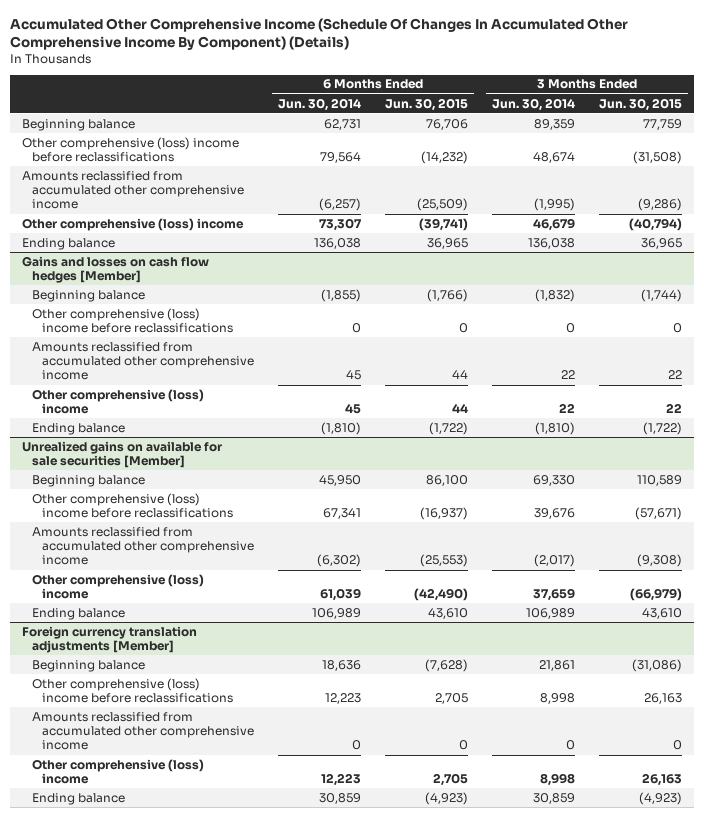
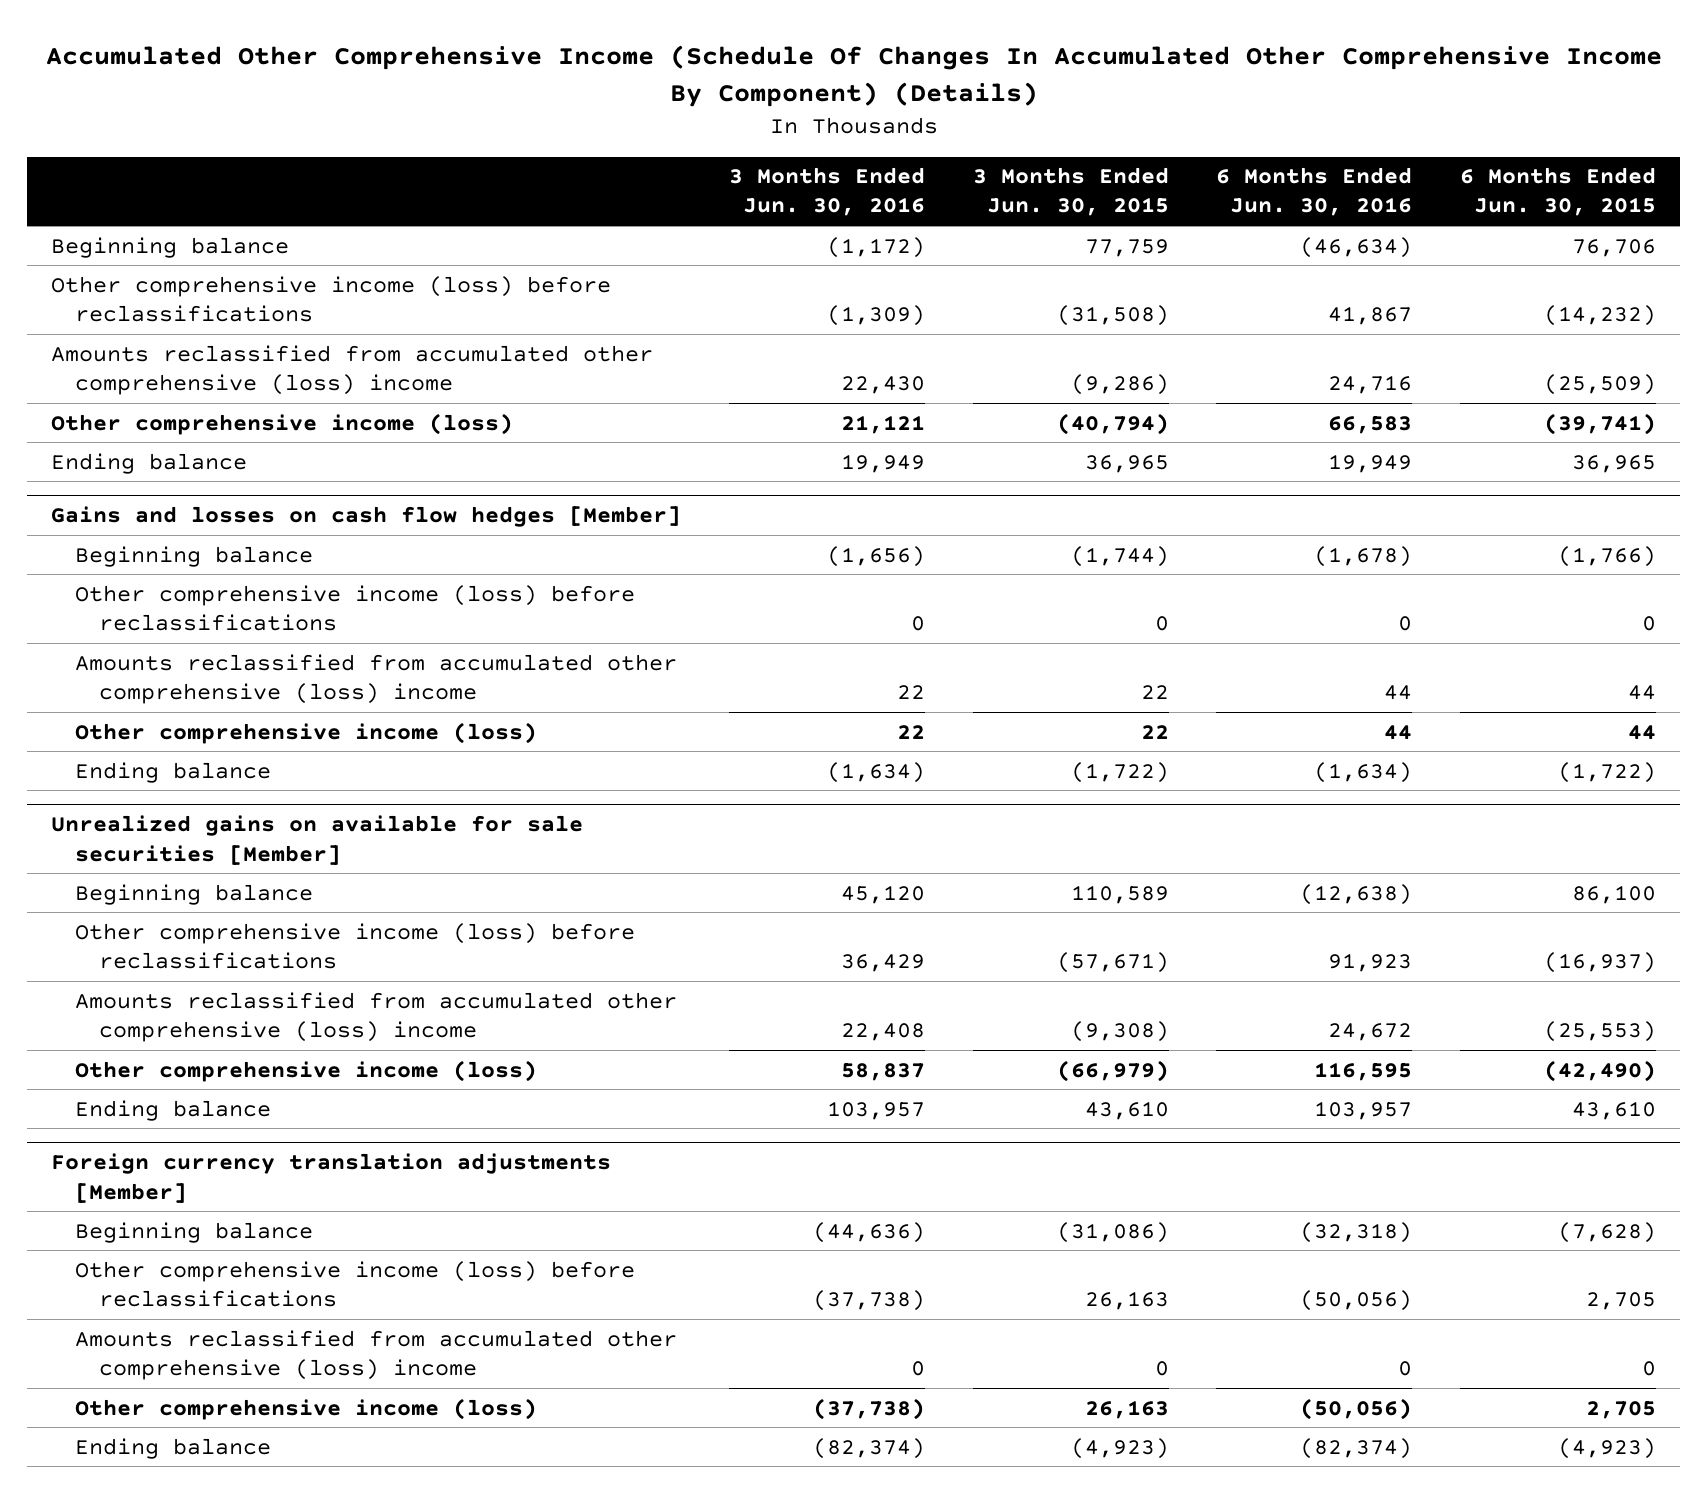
[277,97,361,111] Jun. 30, 2014 -> none
[491,97,575,111] Jun. 30, 2014 -> none
none -> [729,167,926,217] 3 Months Ended Jun. 30, 2016
none -> [1216,167,1413,217] 6 Months Ended Jun. 30, 2016
[22,136,240,163] Other comprehensive (loss) income before reclassifications -> [51,275,612,322] Other comprehensive income (loss) before reclassifications
[22,170,245,210] Amounts reclassified from accumulated other comprehensive income -> [51,344,654,395] Amounts reclassified from accumulated other comprehensive (loss) income
[22,217,245,231] Other comprehensive (loss) income -> [51,412,514,435] Other comprehensive income (loss)
[32,307,233,334] Other comprehensive (loss) income before reclassifications -> [75,584,636,631] Other comprehensive income (loss) before reclassifications
[32,341,254,381] Amounts reclassified from accumulated other comprehensive income -> [75,653,678,704] Amounts reclassified from accumulated other comprehensive (loss) income
[32,388,205,415] Other comprehensive (loss) income -> [75,721,538,744] Other comprehensive income (loss)
[32,492,233,519] Other comprehensive (loss) income before reclassifications -> [75,922,636,969] Other comprehensive income (loss) before reclassifications
[32,526,254,566] Amounts reclassified from accumulated other comprehensive income -> [75,991,678,1042] Amounts reclassified from accumulated other comprehensive (loss) income
[32,573,205,600] Other comprehensive (loss) income -> [75,1059,538,1082] Other comprehensive income (loss)
[32,677,233,704] Other comprehensive (loss) income before reclassifications -> [75,1260,636,1307] Other comprehensive income (loss) before reclassifications
[32,711,254,751] Amounts reclassified from accumulated other comprehensive income -> [75,1329,678,1380] Amounts reclassified from accumulated other comprehensive (loss) income
[32,758,205,785] Other comprehensive (loss) income -> [75,1397,538,1420] Other comprehensive income (loss)

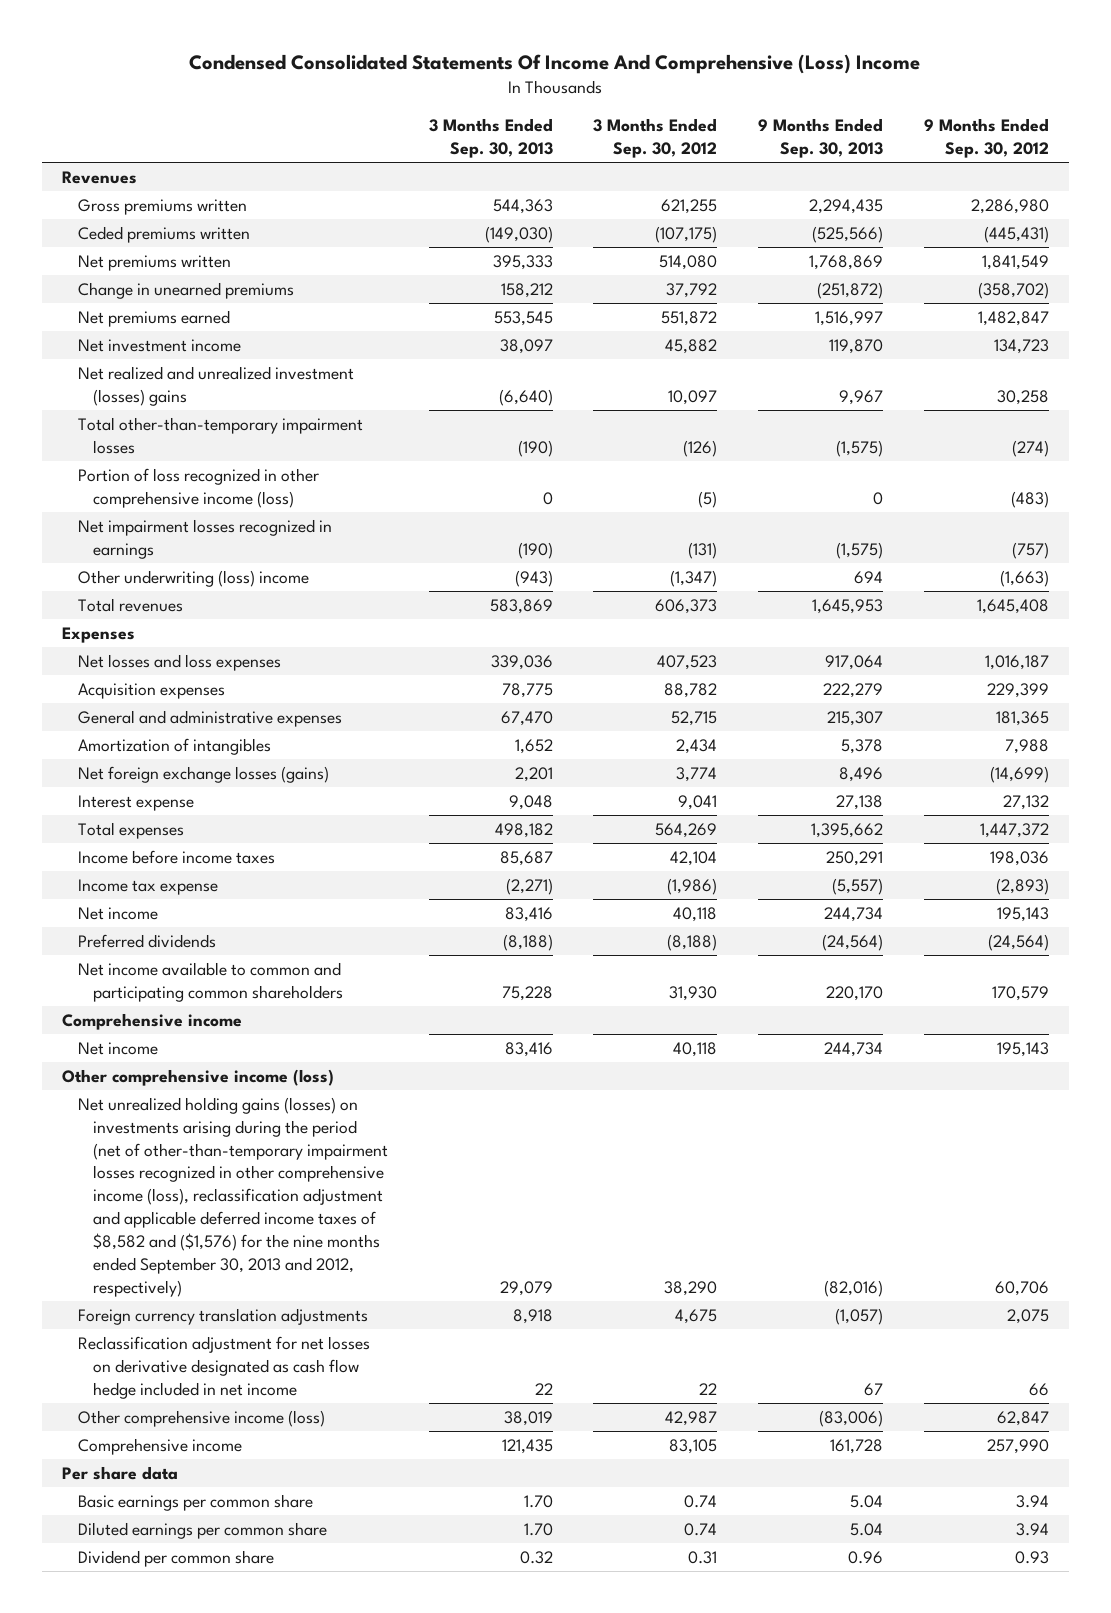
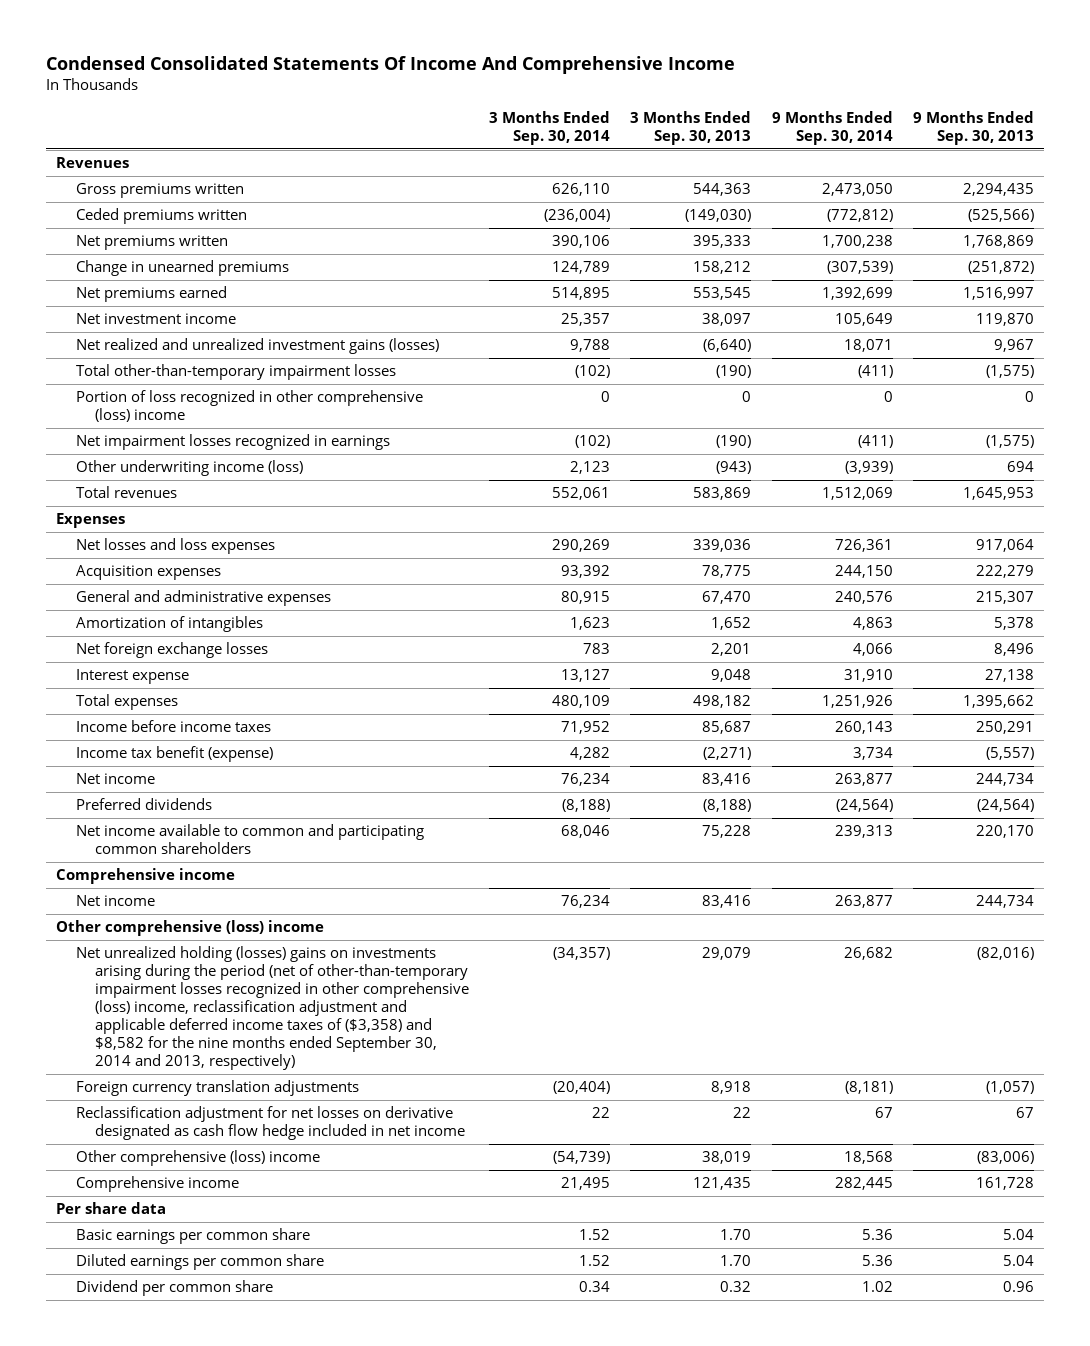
[189,54,921,75] Condensed Consolidated Statements Of Income And Comprehensive (Loss) Income -> [46,55,736,74] Condensed Consolidated Statements Of Income And Comprehensive Income
[593,117,718,158] 3 Months Ended Sep. 30, 2012 -> none
[923,117,1049,158] 9 Months Ended Sep. 30, 2012 -> none
none -> [489,111,611,146] 3 Months Ended Sep. 30, 2014
none -> [771,111,893,146] 9 Months Ended Sep. 30, 2014
[77,365,354,406] Net realized and unrealized investment (losses) gains -> [75,338,439,355] Net realized and unrealized investment gains (losses)
[77,467,319,508] Portion of loss recognized in other comprehensive income (loss) -> [75,390,423,423] Portion of loss recognized in other comprehensive (loss) income
[77,569,309,587] Other underwriting (loss) income -> [75,460,303,477] Other underwriting income (loss)
[77,765,329,783] Net foreign exchange losses (gains) -> [75,642,268,659] Net foreign exchange losses
[77,878,218,895] Income tax expense -> [75,746,273,763] Income tax benefit (expense)
[62,1068,335,1086] Other comprehensive income (loss) -> [56,920,325,937] Other comprehensive (loss) income
[77,1096,389,1297] Net unrealized holding gains (losses) on investments arising during the period (net of other-than-temporary impairment losses recognized in other comprehensive income (loss), reclassification adjustment and applicable deferred income taxes of $8,582 and ($1,576) for the nine months ended September 30, 2013 and 2012, respectively) -> [75,946,469,1071] Net unrealized holding (losses) gains on investments arising during the period (net of other-than-temporary impairment losses recognized in other comprehensive (loss) income, reclassification adjustment and applicable deferred income taxes of ($3,358) and $8,582 for the nine months ended September 30, 2014 and 2013, respectively)
[77,1409,325,1427] Other comprehensive income (loss) -> [75,1150,320,1167] Other comprehensive (loss) income

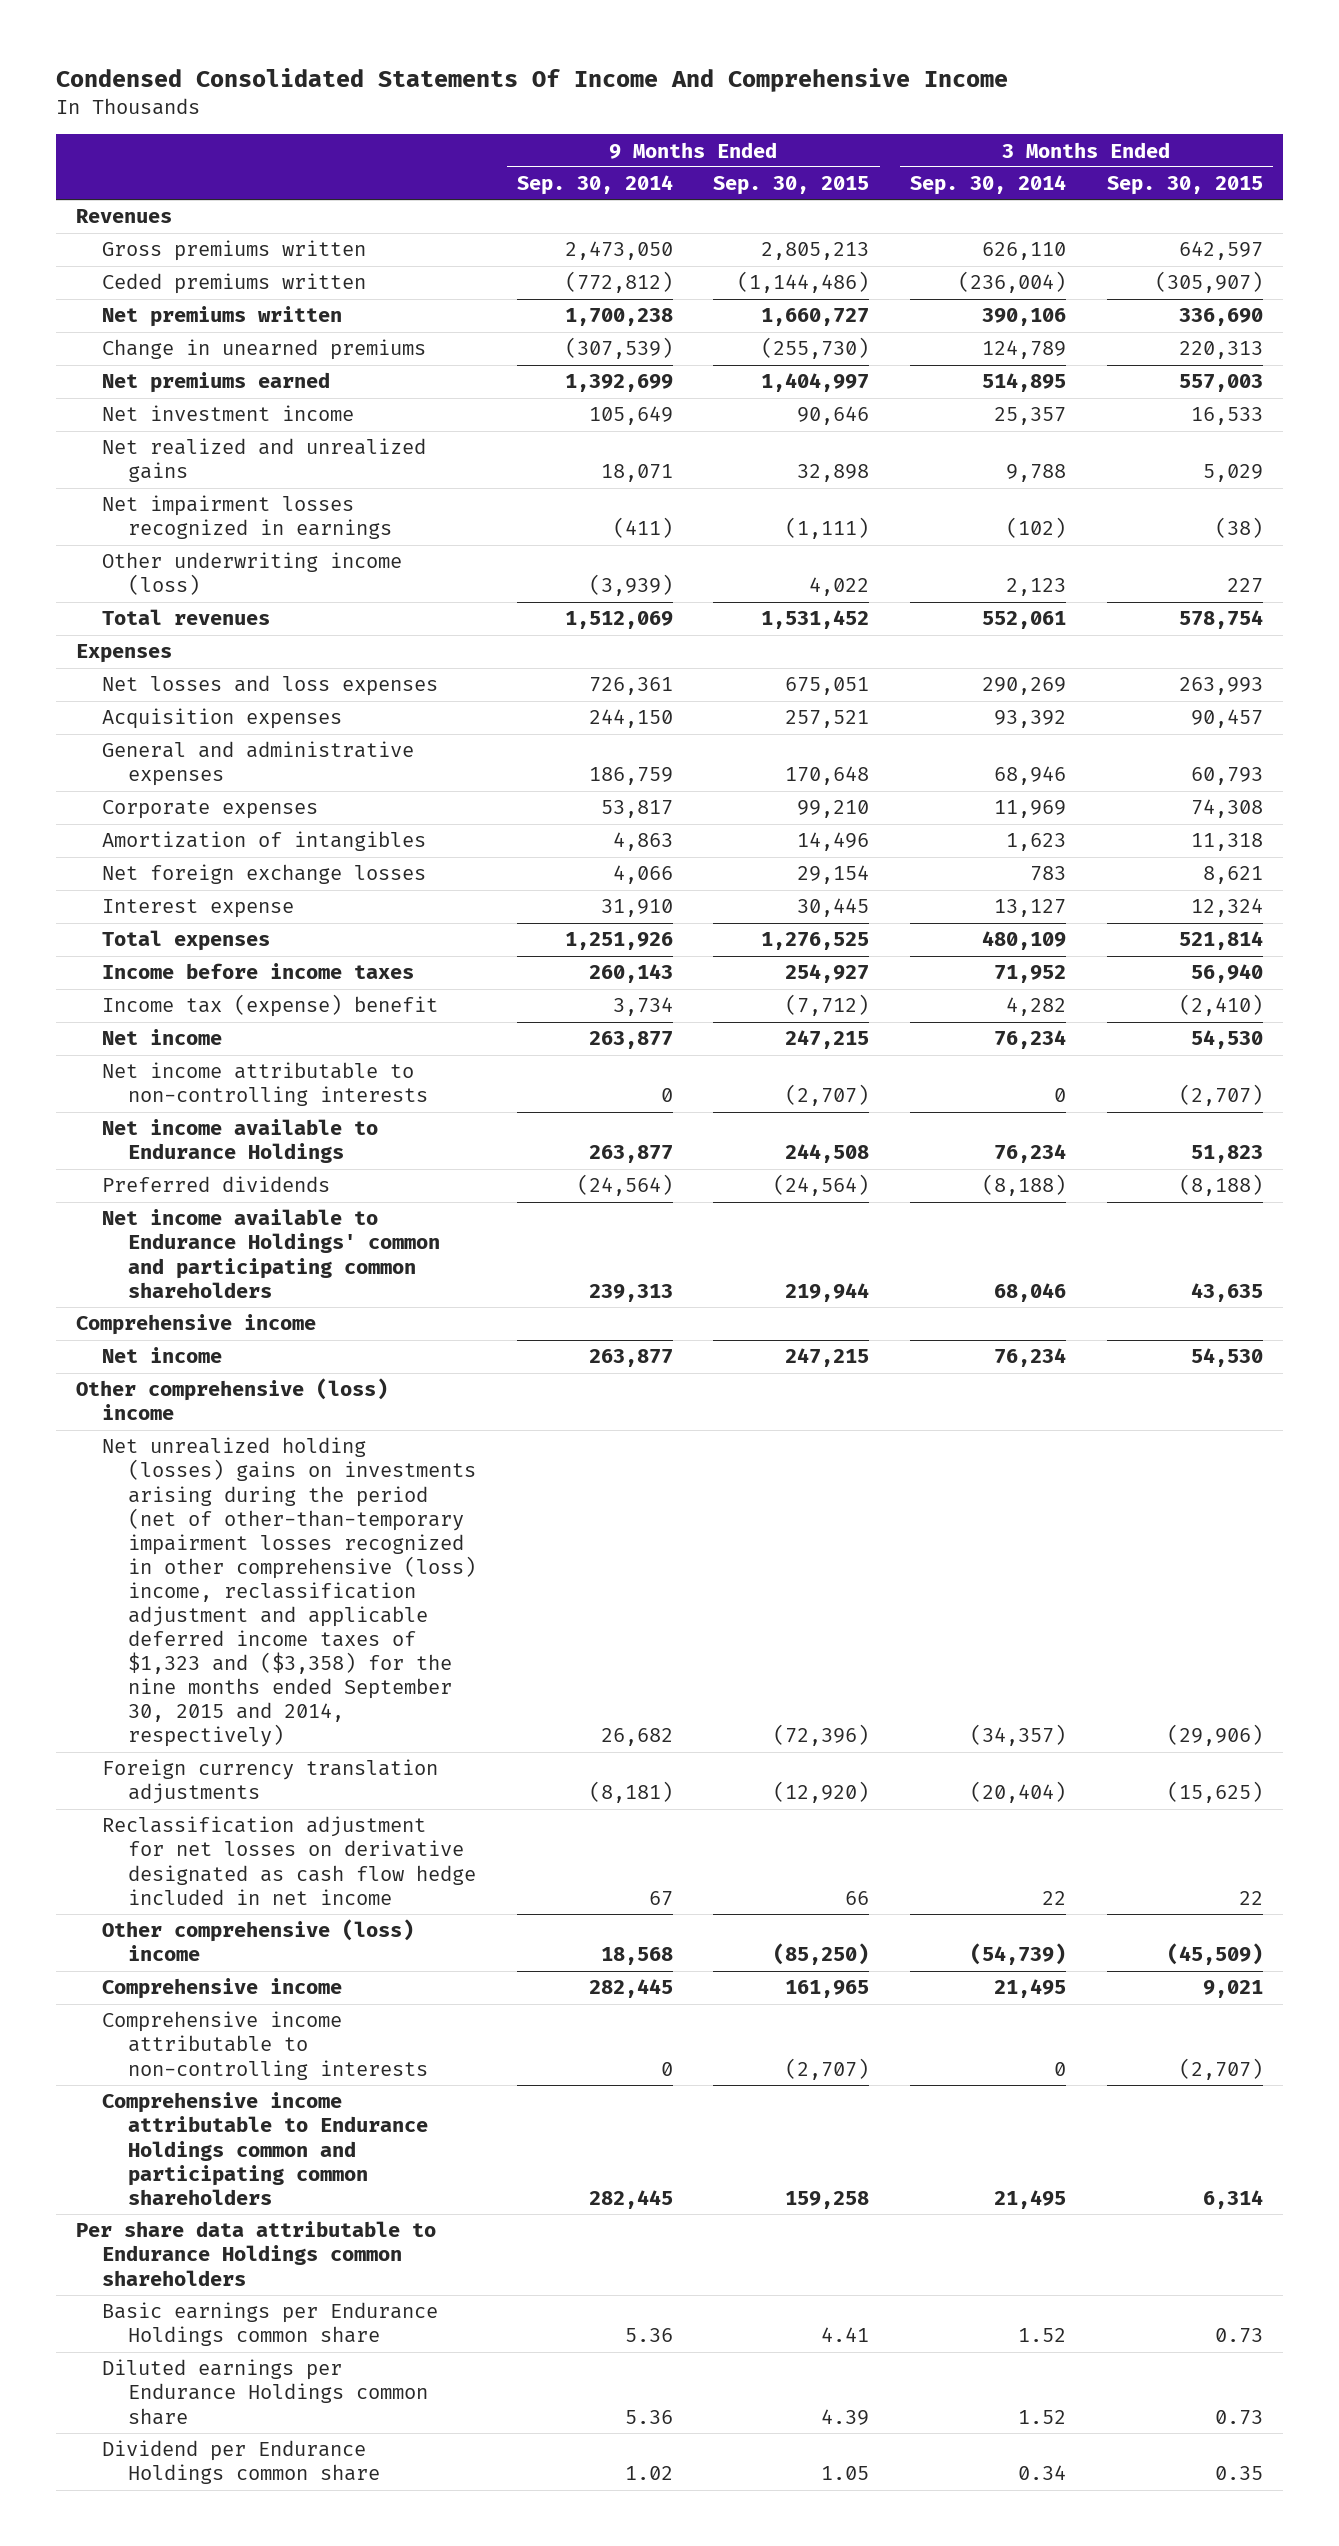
[630,111,752,146] 3 Months Ended Sep. 30, 2013 -> none
[912,111,1034,146] 9 Months Ended Sep. 30, 2013 -> none
none -> [713,176,870,196] Sep. 30, 2015
none -> [1106,176,1263,196] Sep. 30, 2015
[75,364,396,381] Total other-than-temporary impairment losses -> none
[75,390,423,423] Portion of loss recognized in other comprehensive (loss) income -> none
[75,338,439,355] Net realized and unrealized investment gains (losses) -> [102,438,427,483] Net realized and unrealized gains
[561,591,611,605] 80,915 -> [994,766,1067,786] 68,946
[834,591,893,605] 240,576 -> [588,767,673,786] 186,759
none -> [102,800,319,820] Corporate expenses
[75,746,273,763] Income tax benefit (expense) -> [102,994,439,1018] Income tax (expense) benefit
none -> [102,1062,429,1107] Net income attributable to non-controlling interests
none -> [102,1119,379,1164] Net income available to Endurance Holdings
[75,824,424,855] Net income available to common and participating common shareholders -> [102,1209,441,1298] Net income available to Endurance Holdings' common and participating common shareholders
[75,946,469,1071] Net unrealized holding (losses) gains on investments arising during the period (net of other-than-temporary impairment losses recognized in other comprehensive (loss) income, reclassification adjustment and applicable deferred income taxes of ($3,358) and $8,582 for the nine months ended September 30, 2014 and 2013, respectively) -> [102,1437,477,1748] Net unrealized holding (losses) gains on investments arising during the period (net of other-than-temporary impairment losses recognized in other comprehensive (loss) income, reclassification adjustment and applicable deferred income taxes of $1,323 and ($3,358) for the nine months ended September 30, 2015 and 2014, respectively)
none -> [102,2011,429,2080] Comprehensive income attributable to non-controlling interests
none -> [102,2092,429,2205] Comprehensive income attributable to Endurance Holdings common and participating common shareholders
[56,1202,167,1215] Per share data -> [75,2221,436,2286] Per share data attributable to Endurance Holdings common shareholders
[75,1228,310,1245] Basic earnings per common share -> [102,2302,439,2347] Basic earnings per Endurance Holdings common share
[75,1254,324,1271] Diluted earnings per common share -> [102,2359,429,2425] Diluted earnings per Endurance Holdings common share
[75,1280,273,1297] Dividend per common share -> [102,2440,381,2485] Dividend per Endurance Holdings common share

